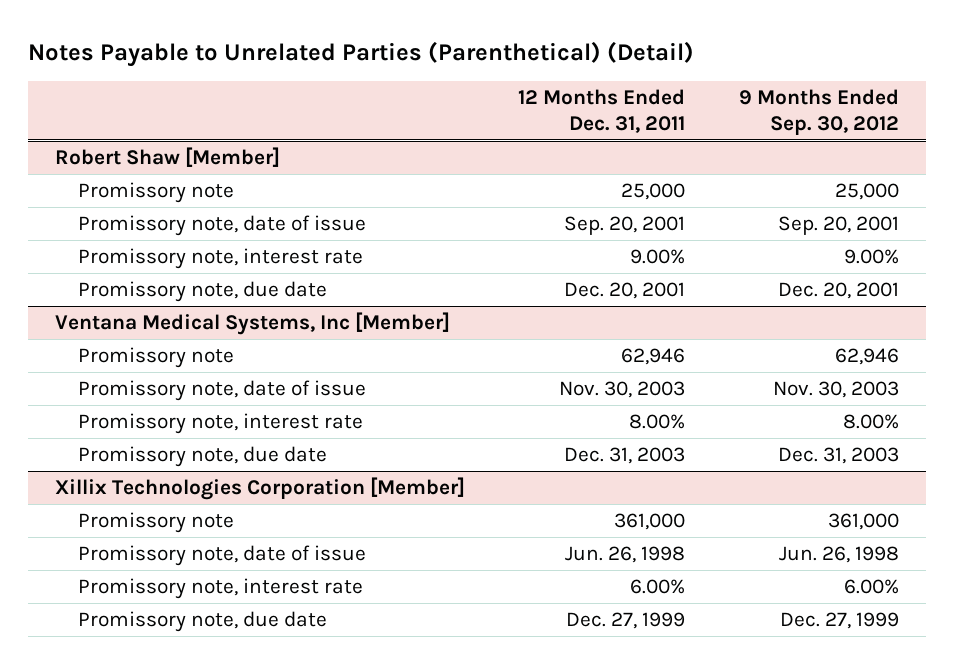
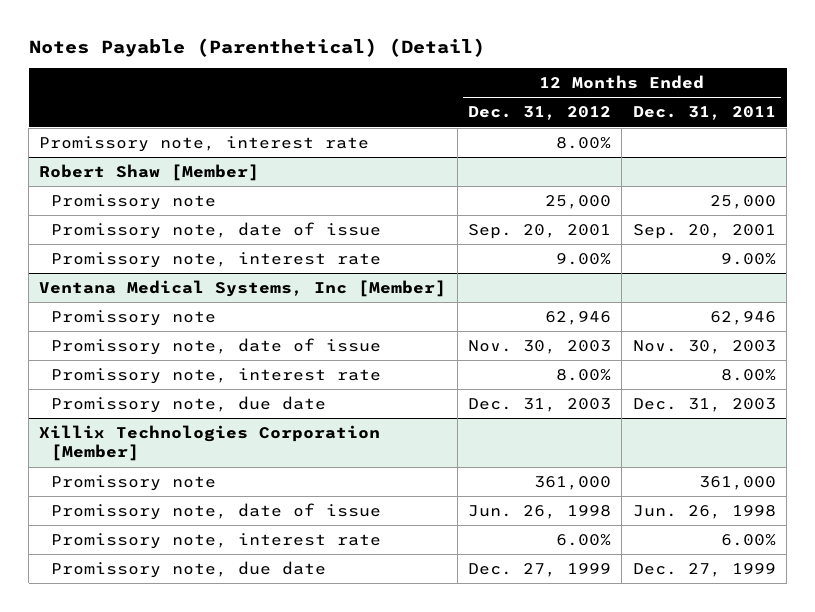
[27,41,694,68] Notes Payable to Unrelated Parties (Parenthetical) (Detail) -> [28,37,485,57] Notes Payable (Parenthetical) (Detail)
[739,89,900,135] 9 Months Ended Sep. 30, 2012 -> none
none -> [468,106,612,121] Dec. 31, 2012
none -> [39,136,370,153] Promissory note, interest rate
[77,280,327,302] Promissory note, due date -> none

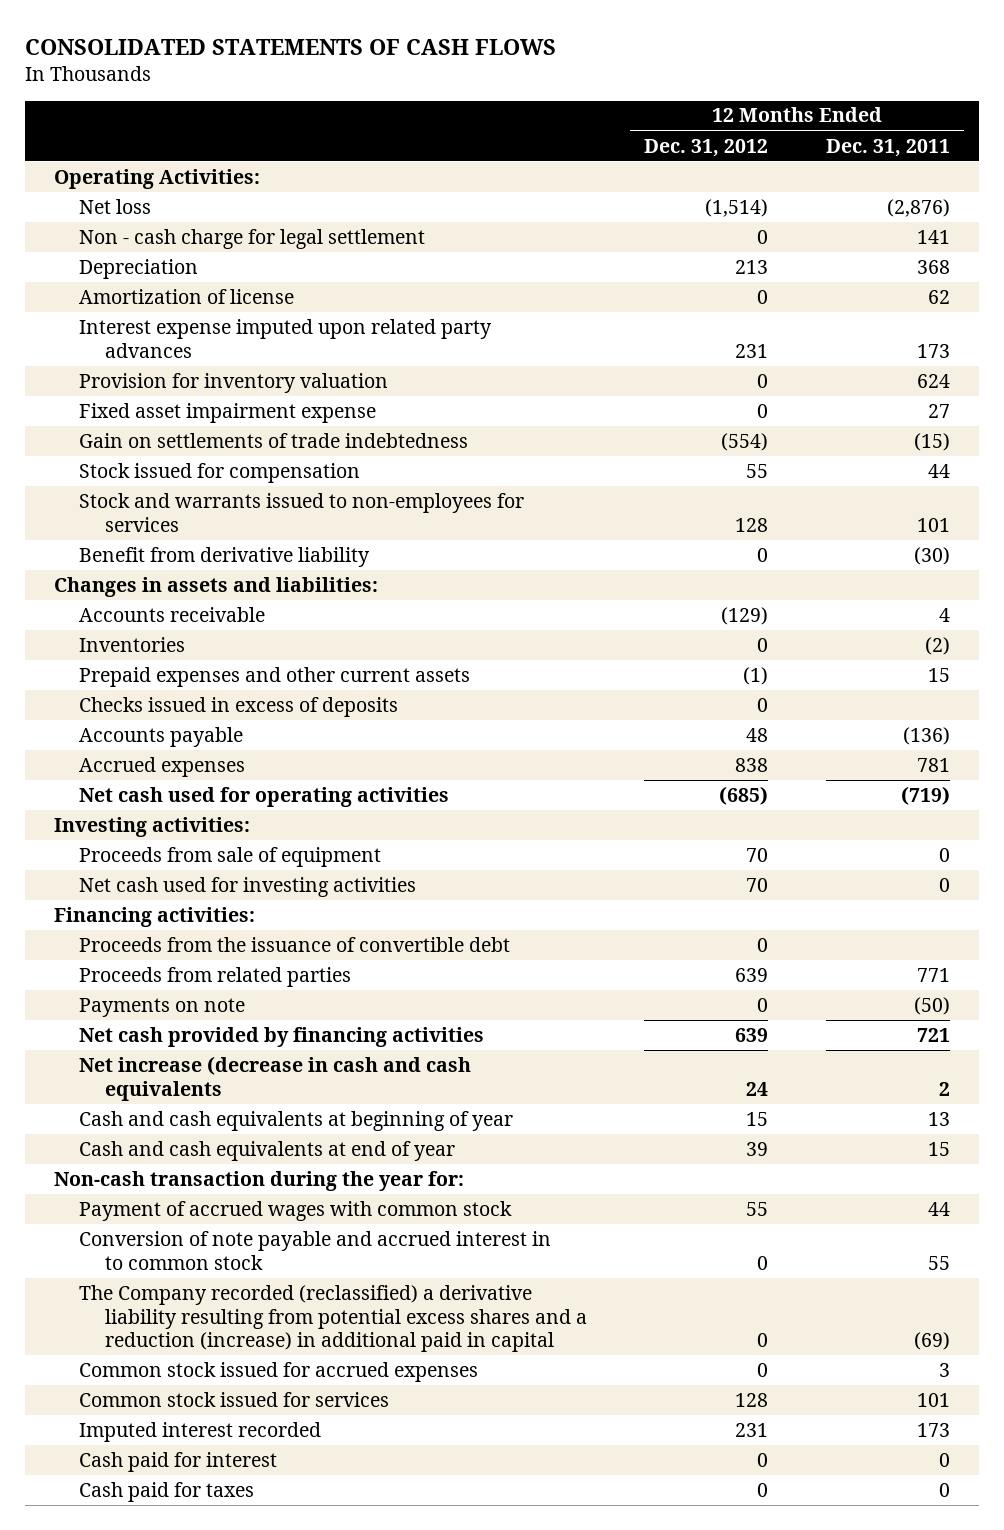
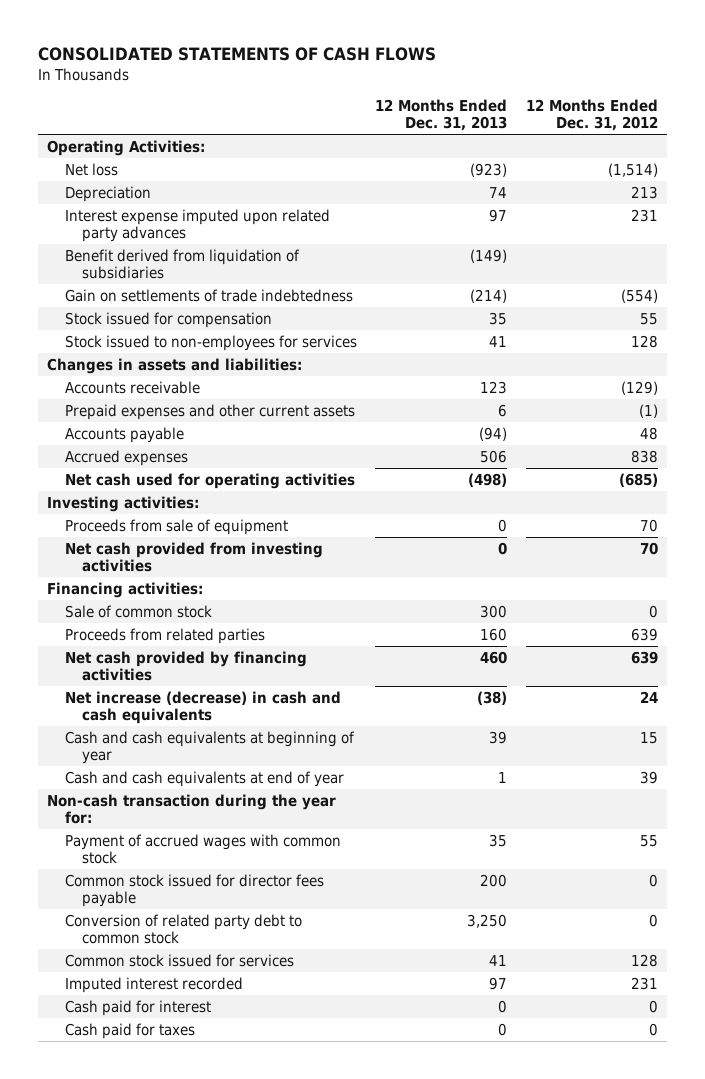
[825,138,950,157] Dec. 31, 2011 -> none
none -> [375,98,508,131] 12 Months Ended Dec. 31, 2013
[79,228,426,249] Non - cash charge for legal settlement -> none
[79,288,295,304] Amortization of license -> none
[79,372,389,393] Provision for inventory valuation -> none
[79,402,377,423] Fixed asset impairment expense -> none
none -> [64,248,300,279] Benefit derived from liquidation of subsidiaries
[79,546,371,567] Benefit from derivative liability -> none
[79,492,525,532] Stock and warrants issued to non-employees for services -> [64,334,357,351] Stock issued to non-employees for services
[79,636,186,652] Inventories -> none
[79,696,399,717] Checks issued in excess of deposits -> none
[79,876,417,897] Net cash used for investing activities -> [64,541,323,572] Net cash provided from investing activities
[79,936,511,952] Proceeds from the issuance of convertible debt -> none
none -> [64,604,212,618] Sale of common stock
[79,997,246,1017] Payments on note -> none
[79,1055,472,1101] Net increase (decrease in cash and cash equivalents -> [64,690,341,724] Net increase (decrease) in cash and cash equivalents
[79,1230,552,1270] Conversion of note payable and accrued interest in to common stock -> none
[79,1284,587,1353] The Company recorded (reclassified) a derivative liability resulting from potential excess shares and a reduction (increase) in additional paid in capital -> none
[79,1361,479,1382] Common stock issued for accrued expenses -> none
none -> [64,873,324,907] Common stock issued for director fees payable
none -> [64,913,302,944] Conversion of related party debt to common stock

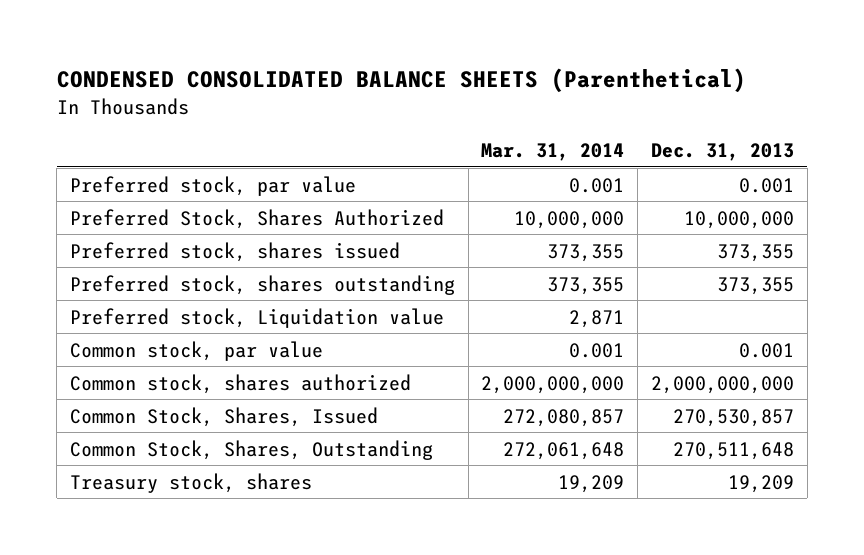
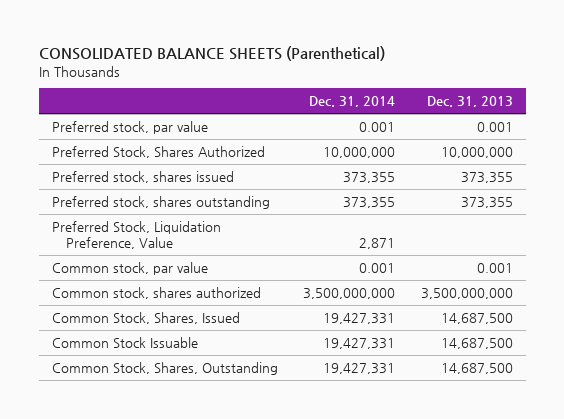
[56,68,746,94] CONDENSED CONSOLIDATED BALANCE SHEETS (Parenthetical) -> [38,46,385,62] CONSOLIDATED BALANCE SHEETS (Parenthetical)
[481,142,625,161] Mar. 31, 2014 -> none
none -> [309,96,396,108] Dec. 31, 2014
[69,307,444,328] Preferred stock, Liquidation value -> [51,221,221,249] Preferred Stock, Liquidation Preference, Value
[69,472,312,493] Treasury stock, shares -> none
[651,375,795,394] 2,000,000,000 -> [420,288,513,300] 3,500,000,000
[673,408,795,427] 270,530,857 -> [440,313,513,325] 14,687,500
none -> [51,337,198,349] Common Stock Issuable
[673,441,795,460] 270,511,648 -> [440,363,513,375] 14,687,500

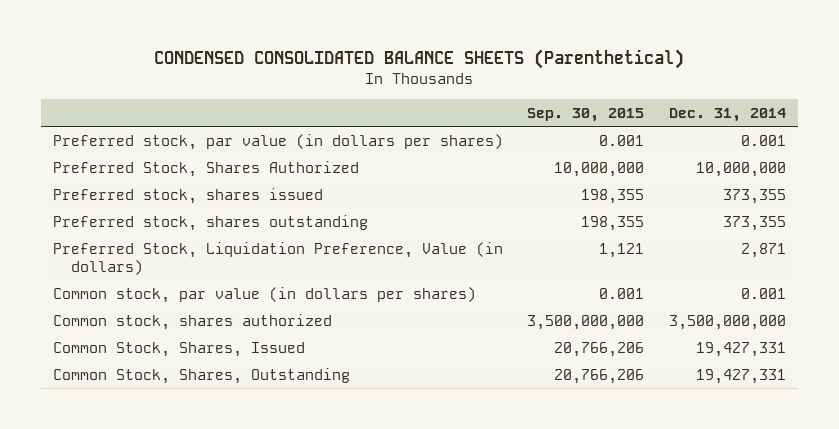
[38,46,385,62] CONSOLIDATED BALANCE SHEETS (Parenthetical) -> [154,48,685,69] CONDENSED CONSOLIDATED BALANCE SHEETS (Parenthetical)
[426,96,513,108] Dec. 31, 2013 -> none
none -> [527,107,645,122] Sep. 30, 2015
[51,121,208,135] Preferred stock, par value -> [52,133,503,150] Preferred stock, par value (in dollars per shares)
[51,221,221,249] Preferred Stock, Liquidation Preference, Value -> [52,241,503,275] Preferred Stock, Liquidation Preference, Value (in dollars)
[51,262,208,276] Common stock, par value -> [52,286,476,303] Common stock, par value (in dollars per shares)
[51,337,198,349] Common Stock Issuable -> none

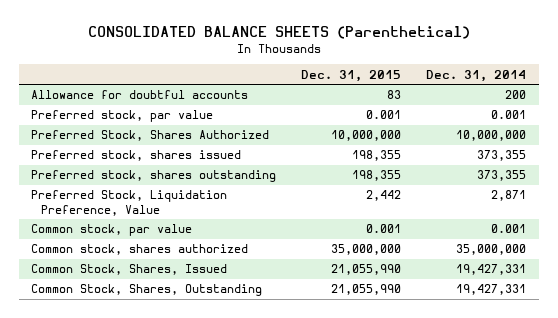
[154,48,685,69] CONDENSED CONSOLIDATED BALANCE SHEETS (Parenthetical) -> [87,25,470,39] CONSOLIDATED BALANCE SHEETS (Parenthetical)
[527,107,645,122] Sep. 30, 2015 -> none
none -> [301,69,402,82] Dec. 31, 2015
none -> [31,90,249,100] Allowance for doubtful accounts
[52,133,503,150] Preferred stock, par value (in dollars per shares) -> [31,110,214,123] Preferred stock, par value
[52,241,503,275] Preferred Stock, Liquidation Preference, Value (in dollars) -> [31,190,228,216] Preferred Stock, Liquidation Preference, Value
[52,286,476,303] Common stock, par value (in dollars per shares) -> [31,224,193,237] Common stock, par value
[668,314,786,330] 3,500,000,000 -> [456,244,527,256] 35,000,000

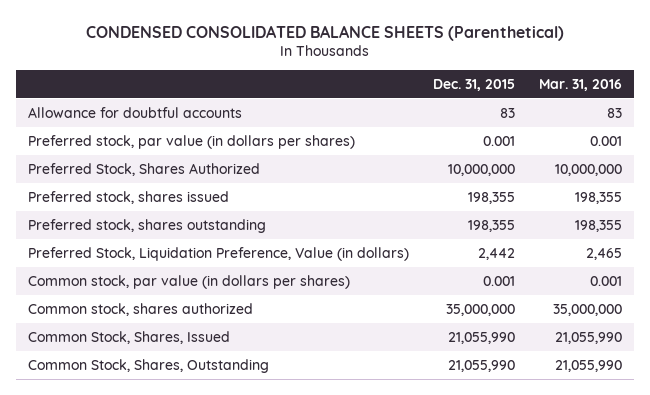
[87,25,470,39] CONSOLIDATED BALANCE SHEETS (Parenthetical) -> [86,24,565,41] CONDENSED CONSOLIDATED BALANCE SHEETS (Parenthetical)
[426,69,527,82] Dec. 31, 2014 -> none
none -> [539,78,623,91] Mar. 31, 2016
[31,110,214,123] Preferred stock, par value -> [28,134,356,149] Preferred stock, par value (in dollars per shares)
[31,190,228,216] Preferred Stock, Liquidation Preference, Value -> [28,246,410,261] Preferred Stock, Liquidation Preference, Value (in dollars)
[31,224,193,237] Common stock, par value -> [28,274,351,289] Common stock, par value (in dollars per shares)

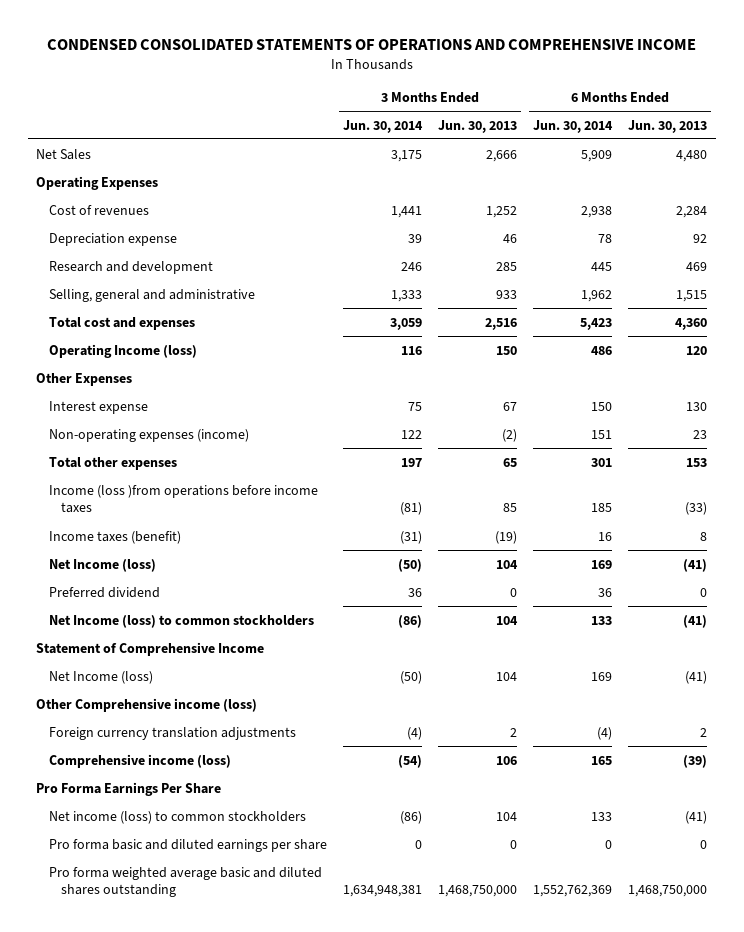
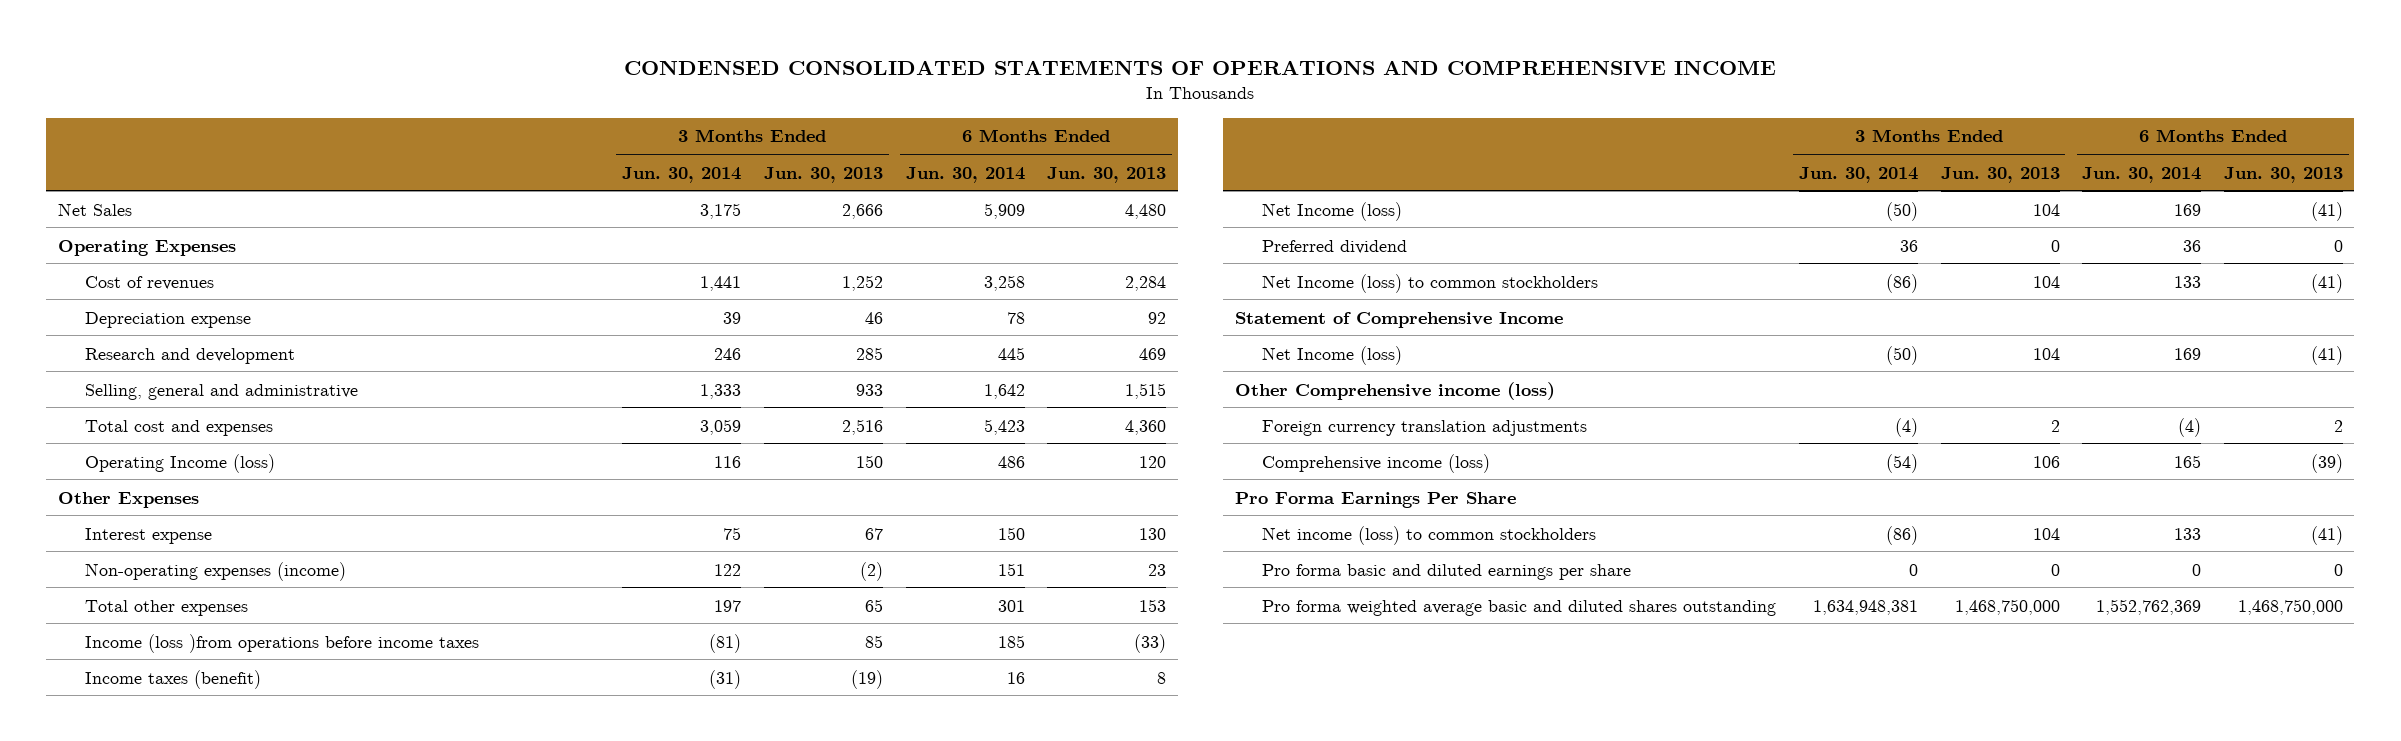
[581,205,613,218] 2,938 -> [983,274,1025,291] 3,258
[581,289,613,302] 1,962 -> [983,383,1025,399] 1,642

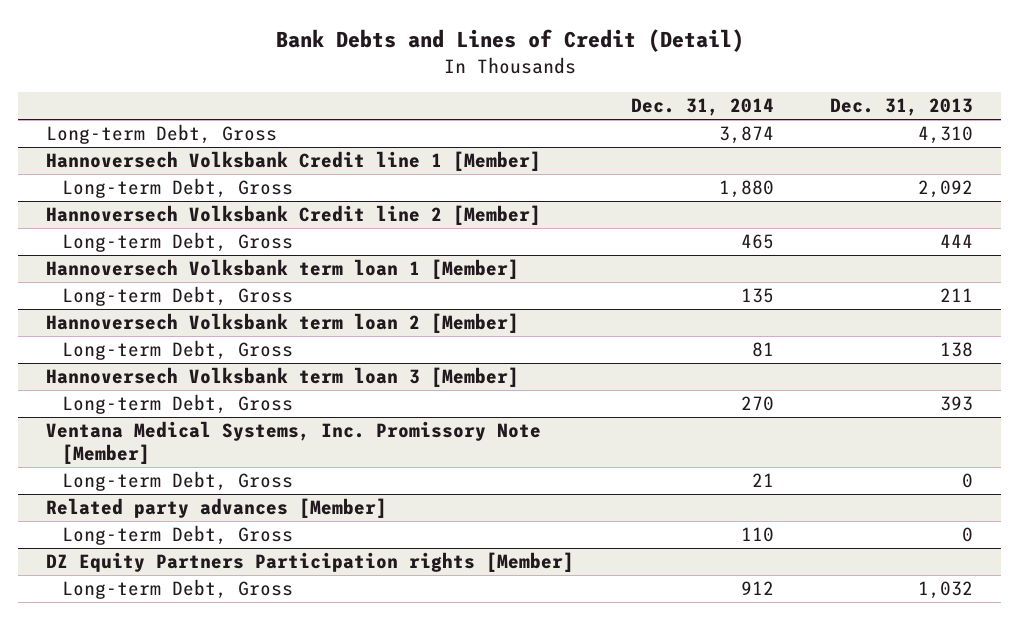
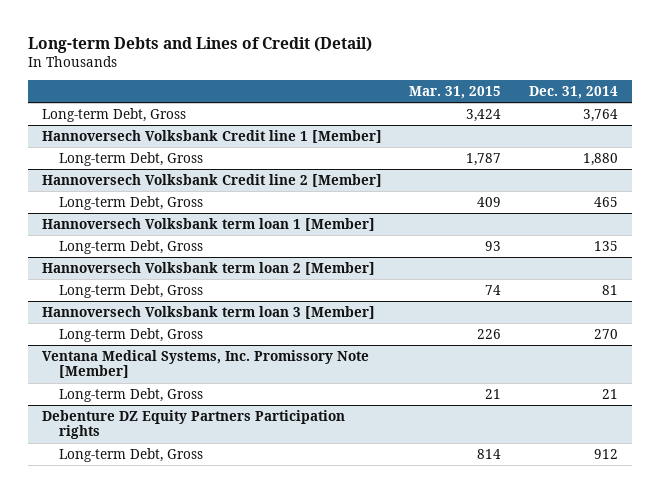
[275,29,744,53] Bank Debts and Lines of Credit (Detail) -> [28,36,373,53] Long-term Debts and Lines of Credit (Detail)
[829,98,973,117] Dec. 31, 2013 -> none
none -> [409,86,502,100] Mar. 31, 2015
[718,126,774,145] 3,874 -> [583,108,619,122] 3,764
[46,498,388,519] Related party advances [Member] -> none
[62,525,294,546] Long-term Debt, Gross -> none
[46,552,575,573] DZ Equity Partners Participation rights [Member] -> [41,409,345,440] Debenture DZ Equity Partners Participation rights

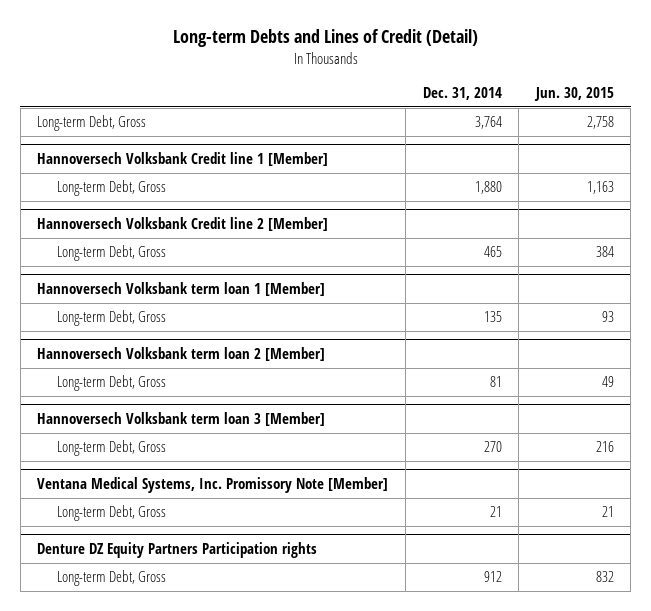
[409,86,502,100] Mar. 31, 2015 -> none
none -> [533,87,614,102] Jun. 30, 2015
[41,409,345,440] Debenture DZ Equity Partners Participation rights -> [37,542,318,559] Denture DZ Equity Partners Participation rights

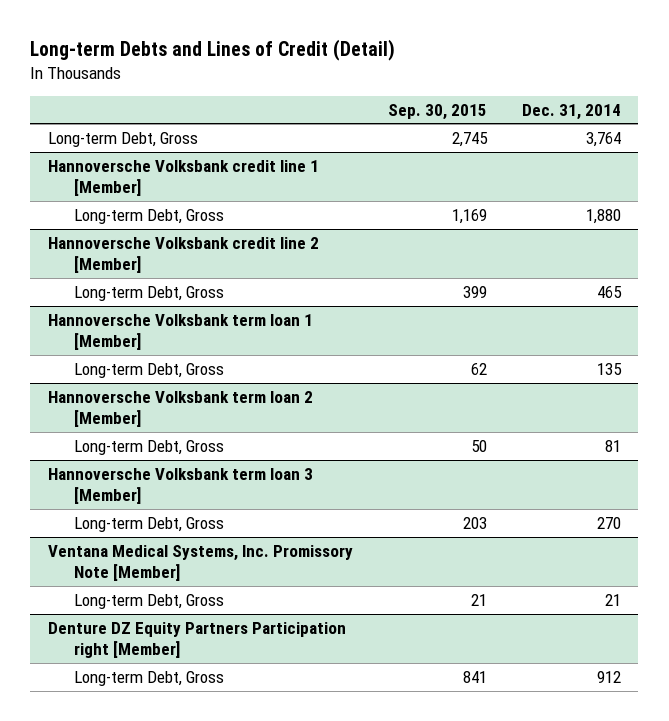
[533,87,614,102] Jun. 30, 2015 -> none
none -> [387,103,487,120] Sep. 30, 2015
[37,152,329,167] Hannoversech Volksbank Credit line 1 [Member] -> [47,159,319,197] Hannoversche Volksbank credit line 1 [Member]
[37,217,329,232] Hannoversech Volksbank Credit line 2 [Member] -> [47,236,319,274] Hannoversche Volksbank credit line 2 [Member]
[37,282,326,297] Hannoversech Volksbank term loan 1 [Member] -> [47,313,313,351] Hannoversche Volksbank term loan 1 [Member]
[37,347,326,362] Hannoversech Volksbank term loan 2 [Member] -> [47,390,313,428] Hannoversche Volksbank term loan 2 [Member]
[37,412,326,427] Hannoversech Volksbank term loan 3 [Member] -> [47,467,313,505] Hannoversche Volksbank term loan 3 [Member]
[37,542,318,559] Denture DZ Equity Partners Participation rights -> [47,621,346,659] Denture DZ Equity Partners Participation right [Member]

